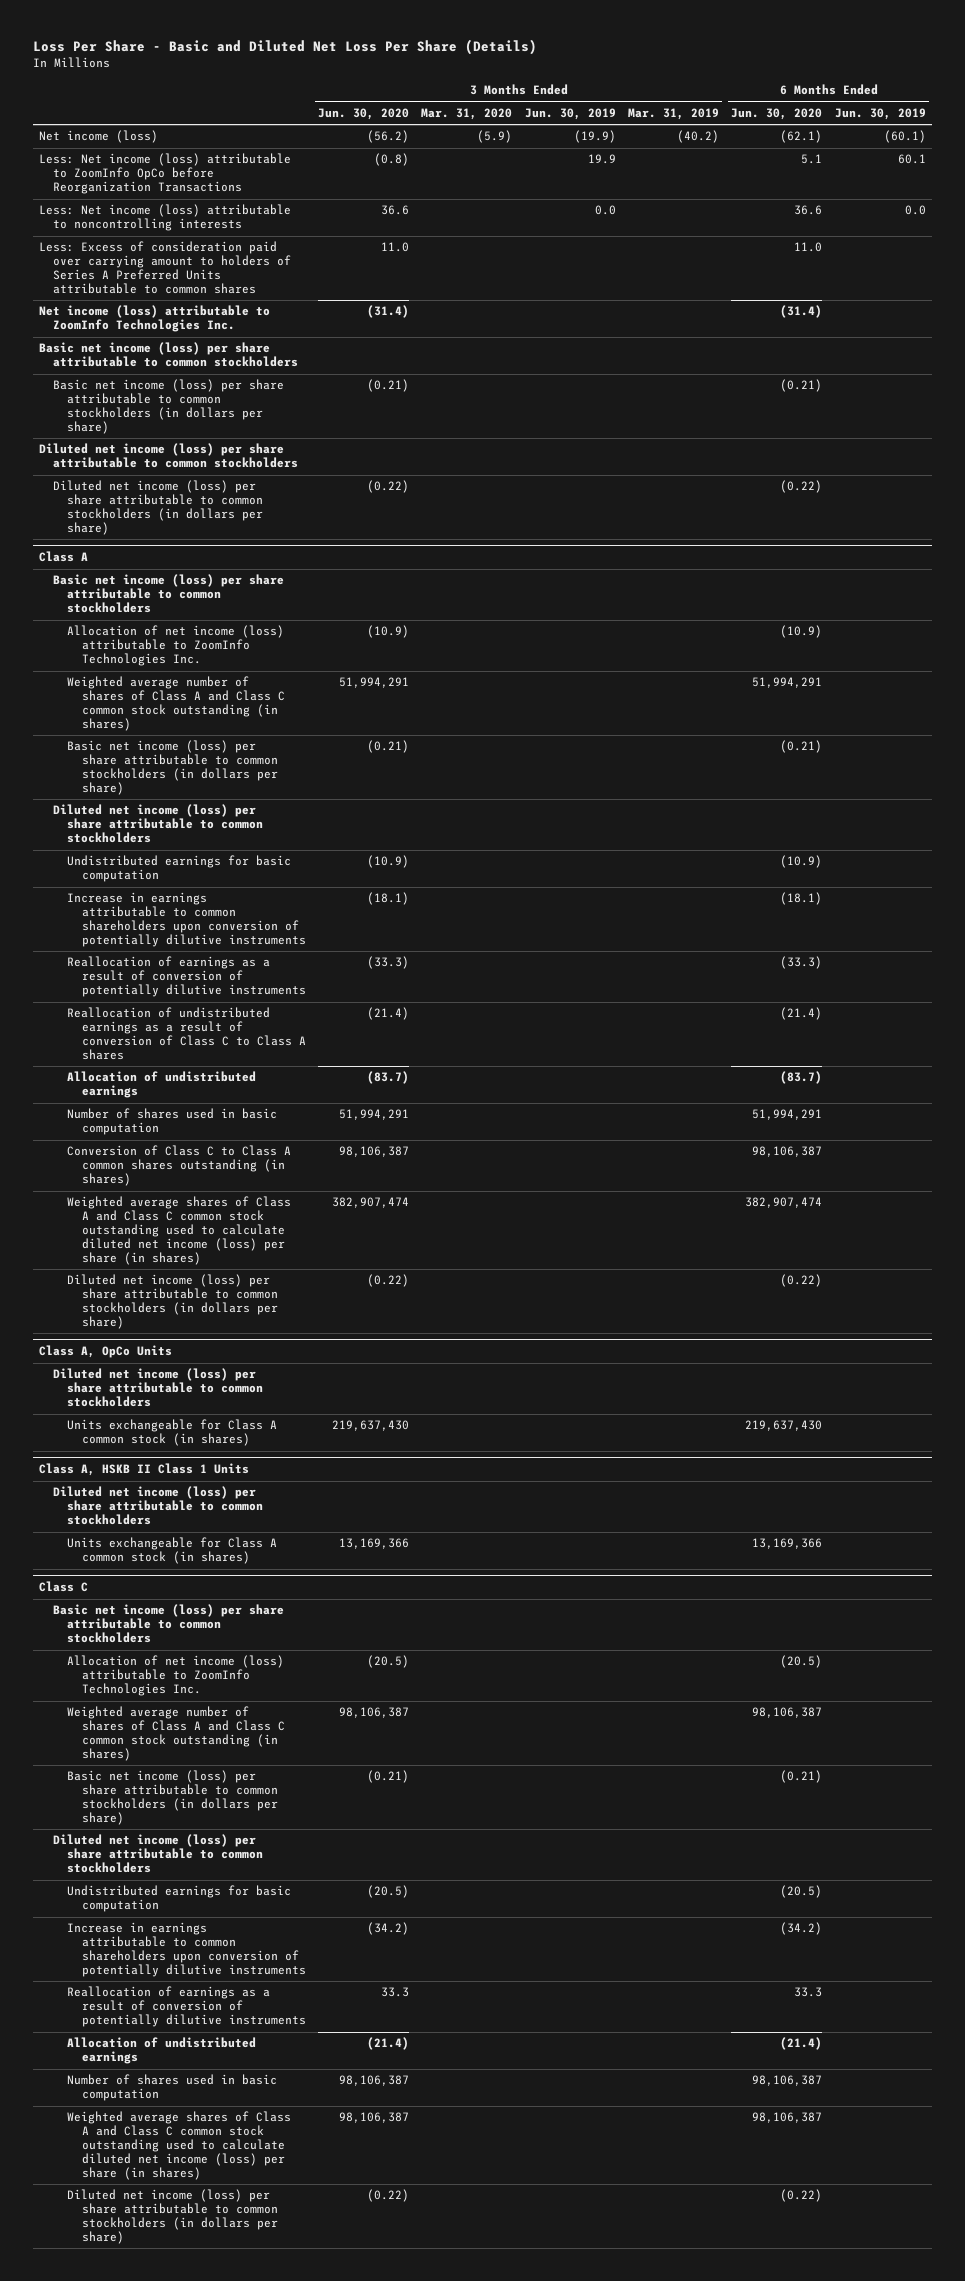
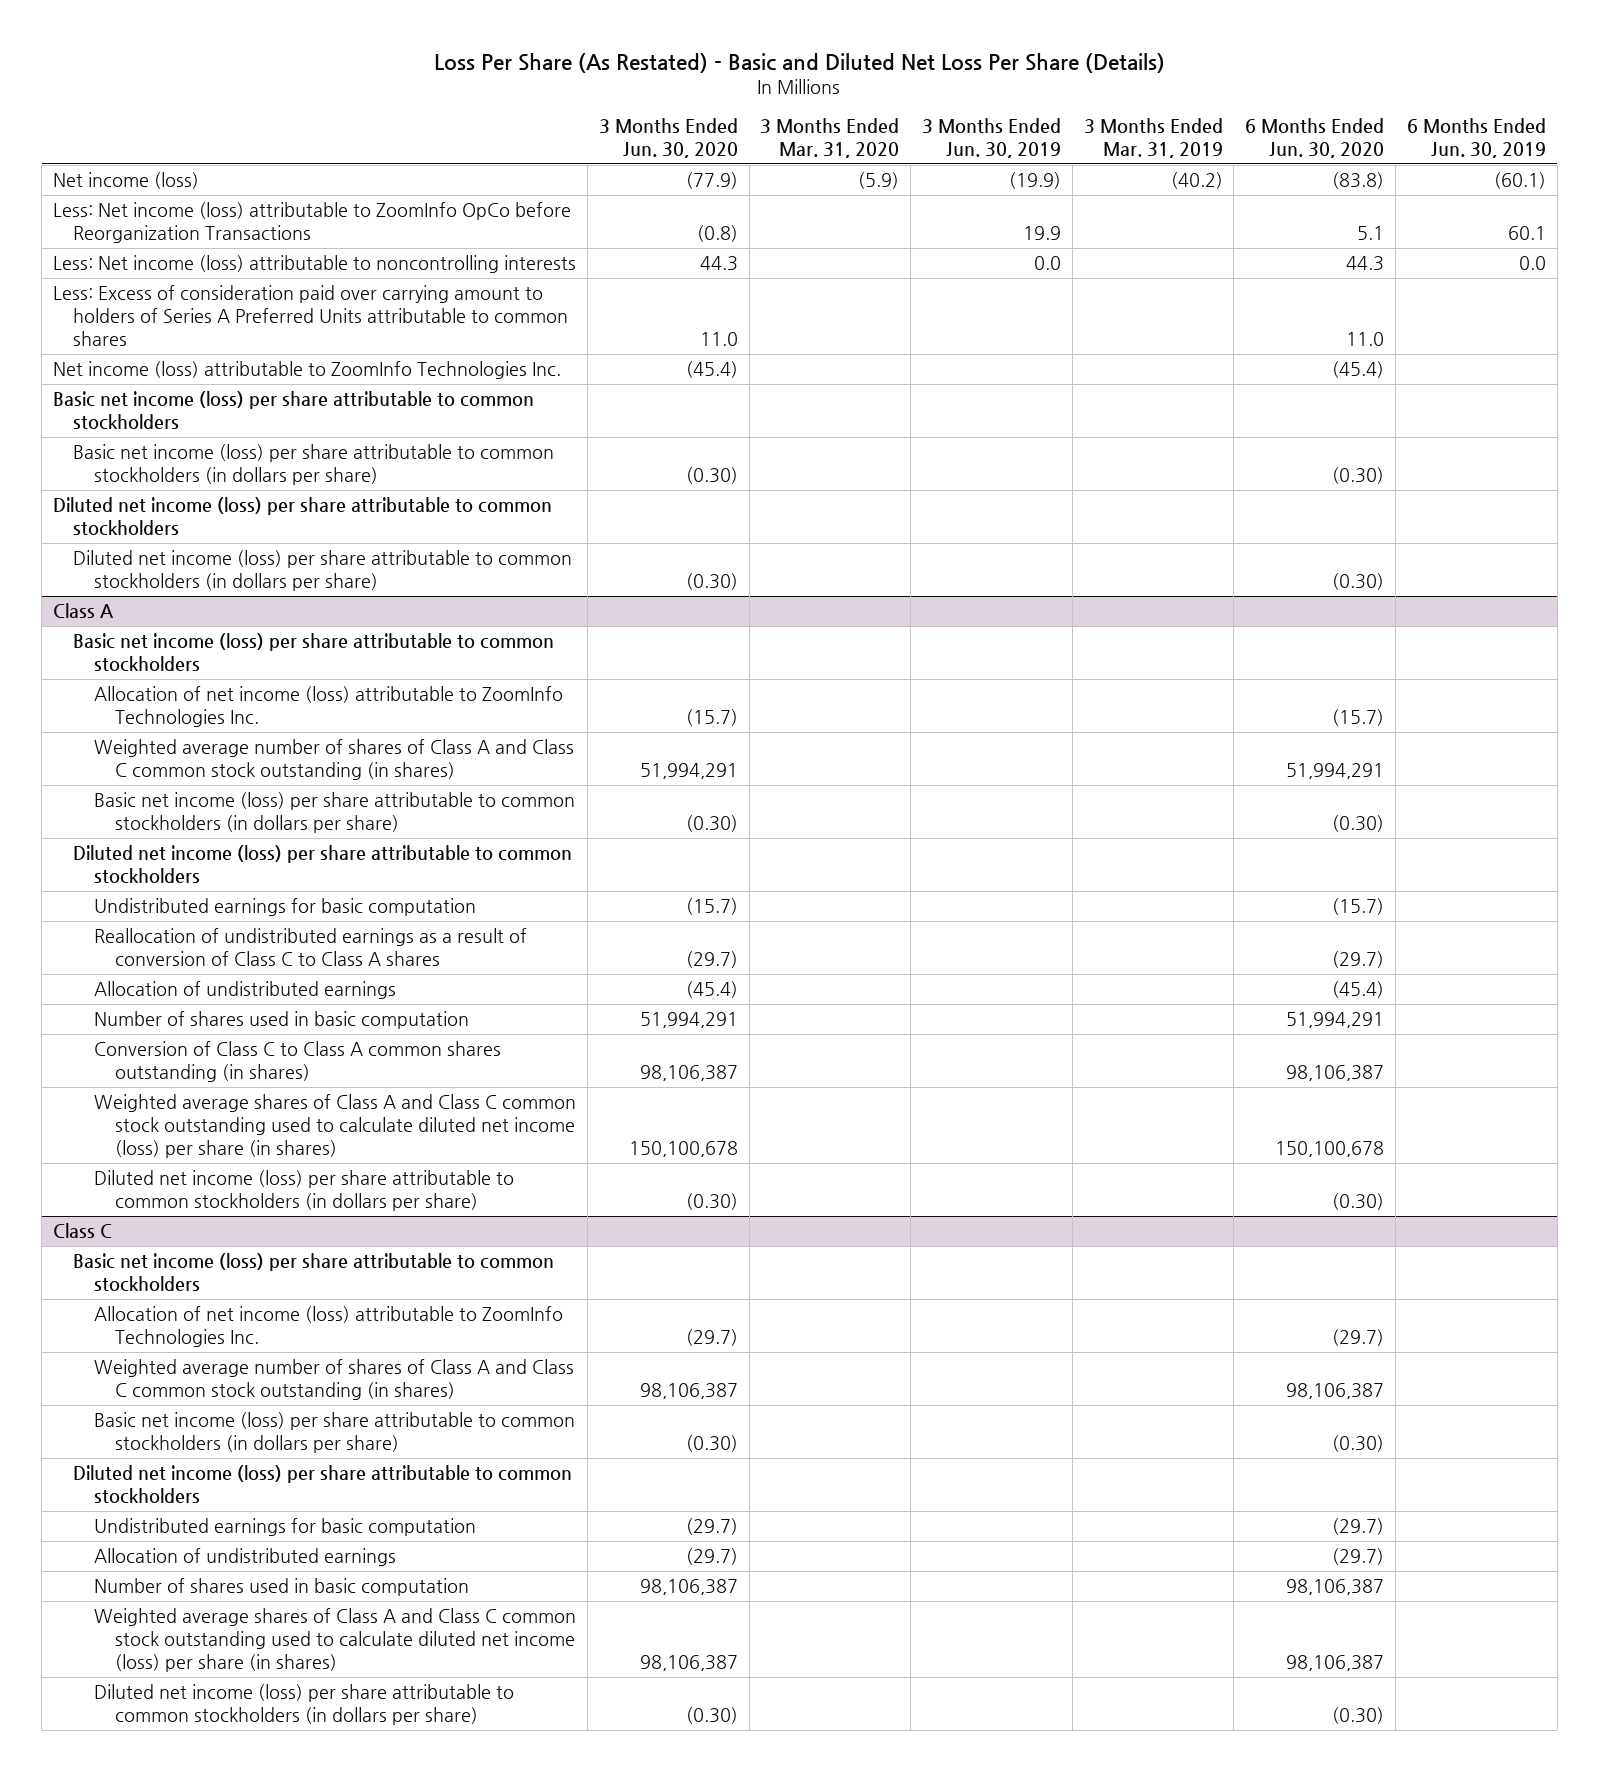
[32,39,537,56] Loss Per Share - Basic and Diluted Net Loss Per Share (Details) -> [434,53,1166,74] Loss Per Share (As Restated) - Basic and Diluted Net Loss Per Share (Details)
[366,130,409,144] (56.2) -> [685,172,738,190] (77.9)
[780,130,823,144] (62.1) -> [1332,172,1385,190] (83.8)
[380,205,409,216] 36.6 -> [699,256,738,272] 44.3
[794,205,823,216] 36.6 -> [1346,256,1385,272] 44.3
[366,305,409,319] (31.4) -> [685,361,738,379] (45.4)
[780,305,823,319] (31.4) -> [1332,361,1385,379] (45.4)
[366,379,409,393] (0.21) -> [685,467,738,485] (0.30)
[780,379,823,393] (0.21) -> [1332,467,1385,485] (0.30)
[366,480,409,494] (0.22) -> [685,573,738,591] (0.30)
[780,480,823,494] (0.22) -> [1332,573,1385,591] (0.30)
[366,625,409,639] (10.9) -> [685,709,738,727] (15.7)
[780,625,823,639] (10.9) -> [1332,709,1385,727] (15.7)
[366,740,409,754] (0.21) -> [685,815,738,833] (0.30)
[780,740,823,754] (0.21) -> [1332,815,1385,833] (0.30)
[67,892,306,948] Increase in earnings attributable to common shareholders upon conversion of potentially dilutive instruments -> none
[67,956,306,998] Reallocation of earnings as a result of conversion of potentially dilutive instruments -> none
[366,855,409,869] (10.9) -> [685,898,738,916] (15.7)
[780,855,823,869] (10.9) -> [1332,898,1385,916] (15.7)
[366,1007,409,1021] (21.4) -> [685,951,738,969] (29.7)
[780,1007,823,1021] (21.4) -> [1332,951,1385,969] (29.7)
[366,1071,409,1085] (83.7) -> [685,981,738,999] (45.4)
[780,1071,823,1085] (83.7) -> [1332,981,1385,999] (45.4)
[38,1345,172,1359] Class A, OpCo Units -> none
[53,1368,264,1408] Diluted net income (loss) per share attributable to common stockholders -> none
[67,1419,278,1447] Units exchangeable for Class A common stock (in shares) -> none
[38,1463,249,1477] Class A, HSKB II Class 1 Units -> none
[53,1486,264,1526] Diluted net income (loss) per share attributable to common stockholders -> none
[67,1537,278,1565] Units exchangeable for Class A common stock (in shares) -> none
[331,1197,409,1209] 382,907,474 -> [628,1141,738,1158] 150,100,678
[745,1197,823,1209] 382,907,474 -> [1275,1141,1385,1158] 150,100,678
[366,1274,409,1288] (0.22) -> [685,1193,738,1211] (0.30)
[780,1274,823,1288] (0.22) -> [1332,1193,1385,1211] (0.30)
[366,1655,409,1669] (20.5) -> [685,1329,738,1347] (29.7)
[780,1655,823,1669] (20.5) -> [1332,1329,1385,1347] (29.7)
[366,1770,409,1784] (0.21) -> [685,1435,738,1453] (0.30)
[780,1770,823,1784] (0.21) -> [1332,1435,1385,1453] (0.30)
[67,1922,306,1978] Increase in earnings attributable to common shareholders upon conversion of potentially dilutive instruments -> none
[67,1986,306,2028] Reallocation of earnings as a result of conversion of potentially dilutive instruments -> none
[366,1885,409,1899] (20.5) -> [685,1518,738,1536] (29.7)
[780,1885,823,1899] (20.5) -> [1332,1518,1385,1536] (29.7)
[366,2037,409,2051] (21.4) -> [685,1548,738,1566] (29.7)
[780,2037,823,2051] (21.4) -> [1332,1548,1385,1566] (29.7)
[366,2189,409,2203] (0.22) -> [685,1707,738,1725] (0.30)
[780,2189,823,2203] (0.22) -> [1332,1707,1385,1725] (0.30)

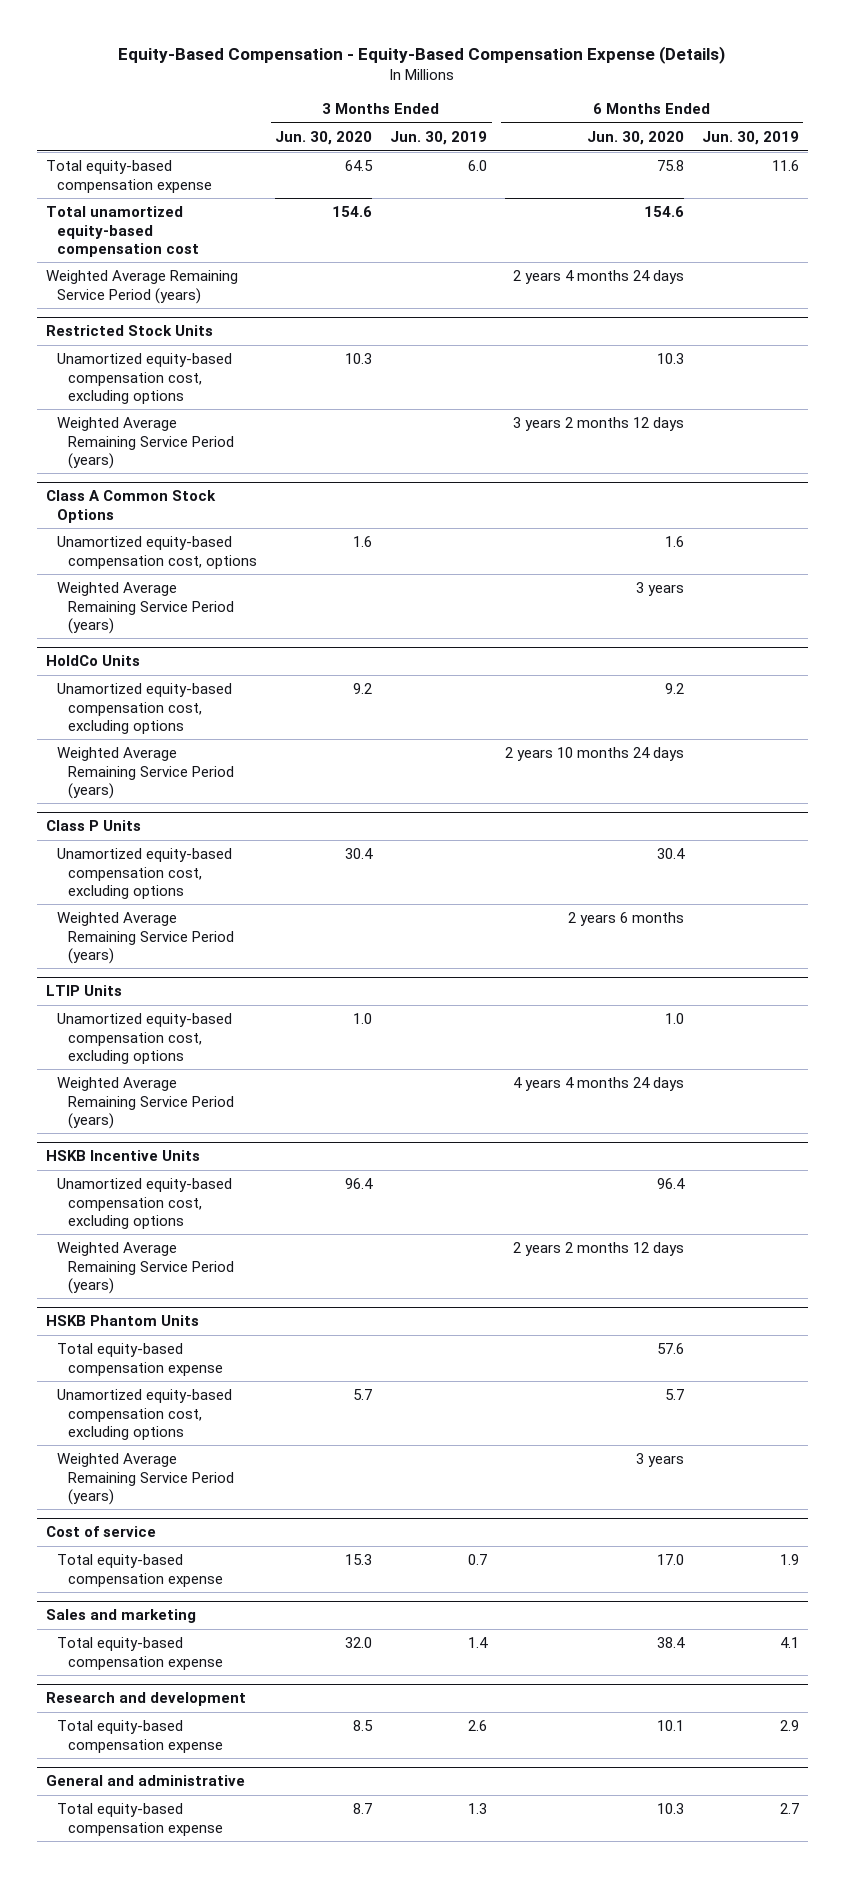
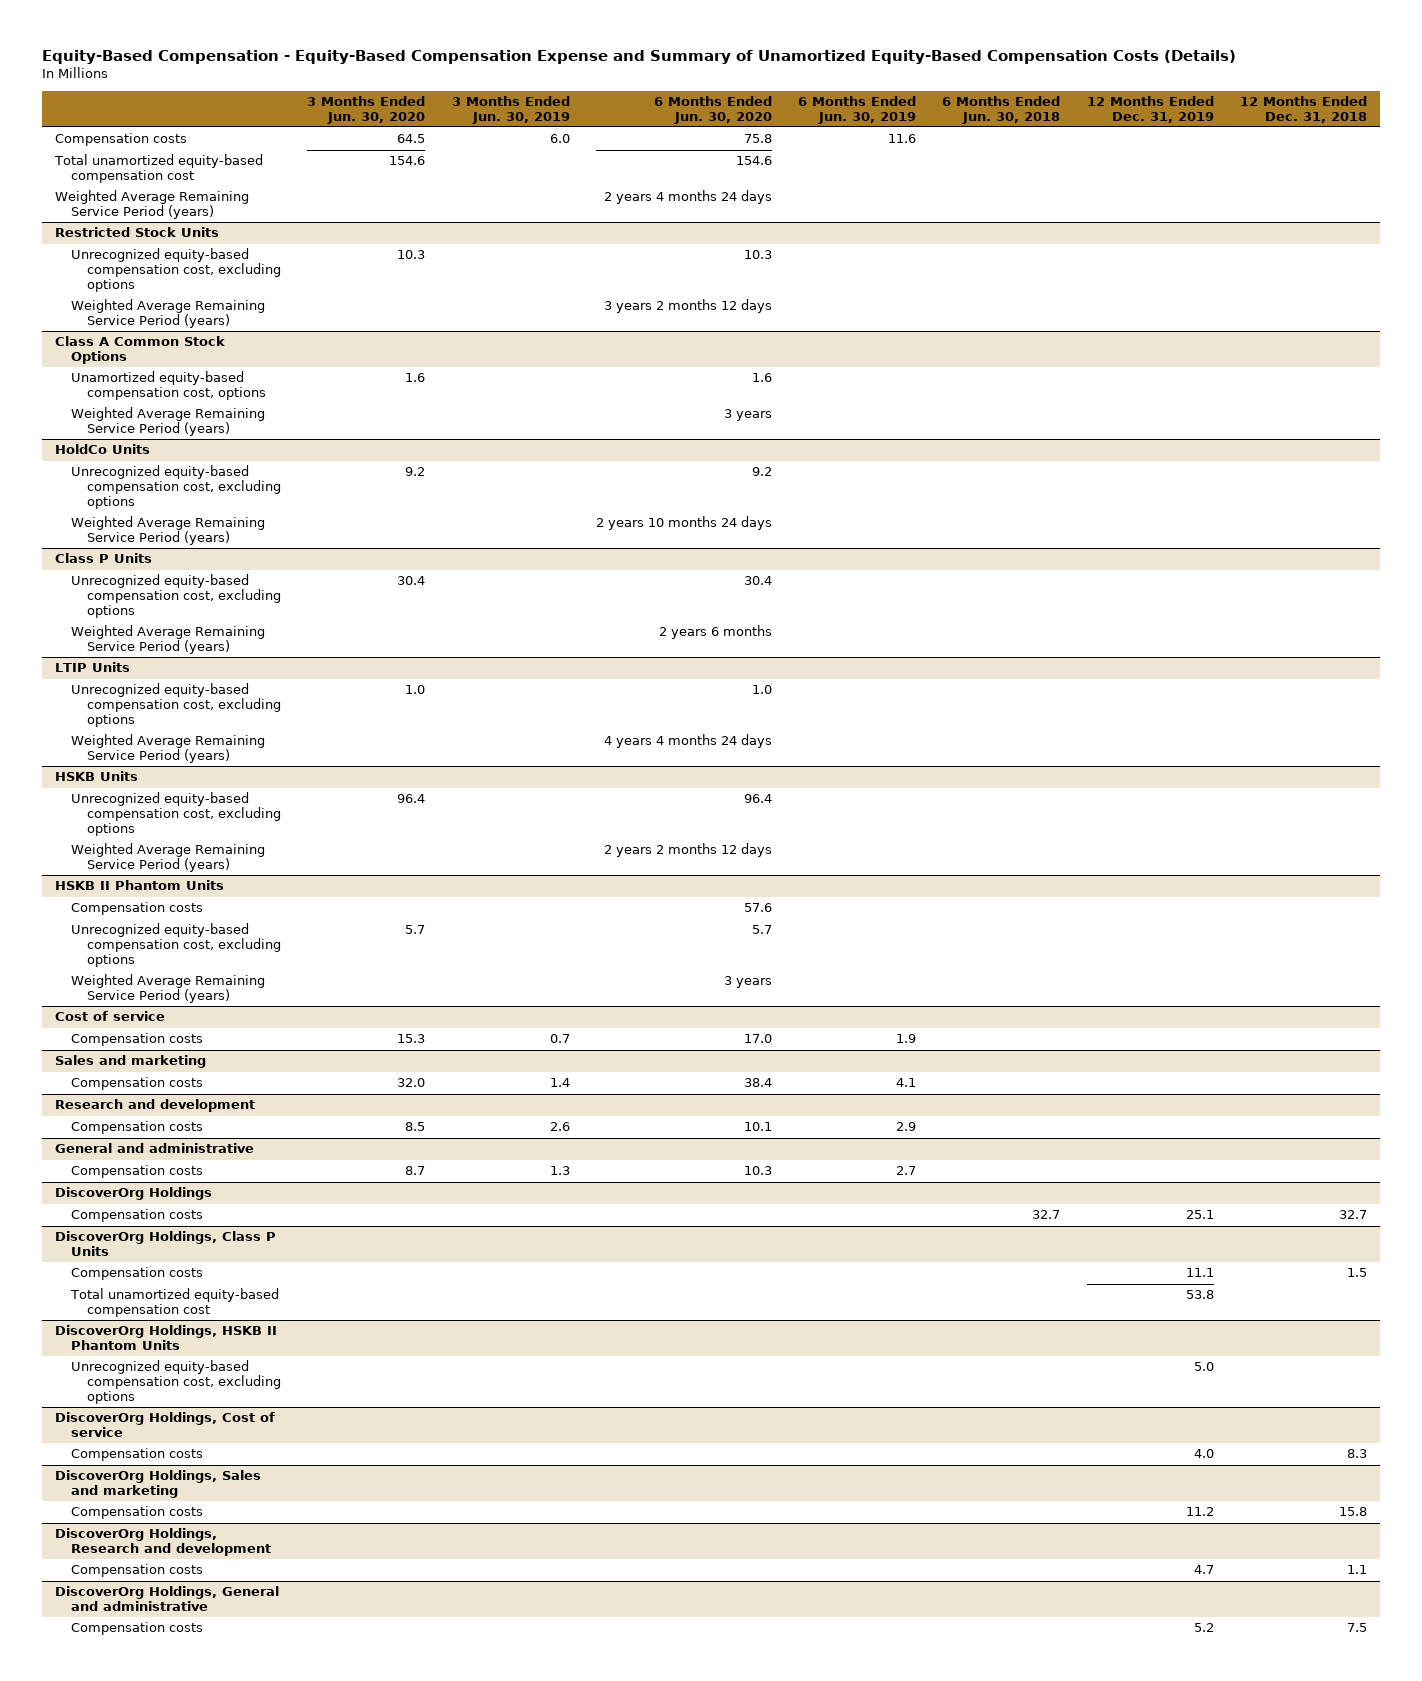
[118,45,726,64] Equity-Based Compensation - Equity-Based Compensation Expense (Details) -> [41,50,1236,65] Equity-Based Compensation - Equity-Based Compensation Expense and Summary of Unamortized Equity-Based Compensation Costs (Details)
none -> [942,96,1061,124] 6 Months Ended Jun. 30, 2018
none -> [1086,96,1214,123] 12 Months Ended Dec. 31, 2019
none -> [1240,96,1368,123] 12 Months Ended Dec. 31, 2018
[45,160,213,193] Total equity-based compensation expense -> [54,133,187,147] Compensation costs
[57,353,233,404] Unamortized equity-based compensation cost, excluding options -> [70,248,281,292] Unrecognized equity-based compensation cost, excluding options
[57,683,233,734] Unamortized equity-based compensation cost, excluding options -> [70,465,281,509] Unrecognized equity-based compensation cost, excluding options
[57,848,233,899] Unamortized equity-based compensation cost, excluding options -> [70,574,281,618] Unrecognized equity-based compensation cost, excluding options
[57,1013,233,1064] Unamortized equity-based compensation cost, excluding options -> [70,683,281,727] Unrecognized equity-based compensation cost, excluding options
[45,1150,200,1162] HSKB Incentive Units -> [54,771,138,782] HSKB Units
[57,1178,233,1229] Unamortized equity-based compensation cost, excluding options -> [70,792,281,836] Unrecognized equity-based compensation cost, excluding options
[45,1315,199,1327] HSKB Phantom Units -> [54,880,224,891] HSKB II Phantom Units
[57,1343,224,1376] Total equity-based compensation expense -> [70,902,203,916] Compensation costs
[57,1389,233,1440] Unamortized equity-based compensation cost, excluding options -> [70,923,281,967] Unrecognized equity-based compensation cost, excluding options
[57,1554,224,1587] Total equity-based compensation expense -> [70,1033,203,1047] Compensation costs
[57,1637,224,1670] Total equity-based compensation expense -> [70,1077,203,1091] Compensation costs
[57,1720,224,1753] Total equity-based compensation expense -> [70,1121,203,1135] Compensation costs
[57,1803,224,1836] Total equity-based compensation expense -> [70,1165,203,1179] Compensation costs
none -> [54,1187,212,1201] DiscoverOrg Holdings
none -> [70,1209,203,1223] Compensation costs
none -> [54,1231,276,1256] DiscoverOrg Holdings, Class P Units
none -> [70,1267,203,1281] Compensation costs
none -> [69,1288,279,1317] Total unamortized equity-based compensation cost
none -> [54,1325,277,1350] DiscoverOrg Holdings, HSKB II Phantom Units
none -> [70,1360,281,1404] Unrecognized equity-based compensation cost, excluding options
none -> [54,1412,275,1437] DiscoverOrg Holdings, Cost of service
none -> [70,1448,203,1462] Compensation costs
none -> [54,1470,261,1498] DiscoverOrg Holdings, Sales and marketing
none -> [70,1506,203,1520] Compensation costs
none -> [54,1528,271,1556] DiscoverOrg Holdings, Research and development
none -> [70,1564,203,1578] Compensation costs
none -> [54,1586,279,1611] DiscoverOrg Holdings, General and administrative
none -> [70,1622,203,1636] Compensation costs

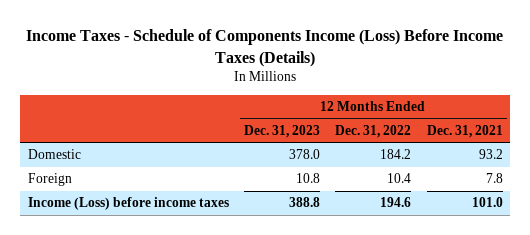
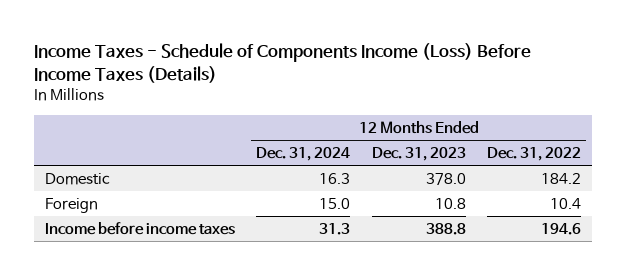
[426,124,503,138] Dec. 31, 2021 -> none
none -> [256,146,351,161] Dec. 31, 2024
[27,197,229,211] Income (Loss) before income taxes -> [45,221,236,235] Income before income taxes

